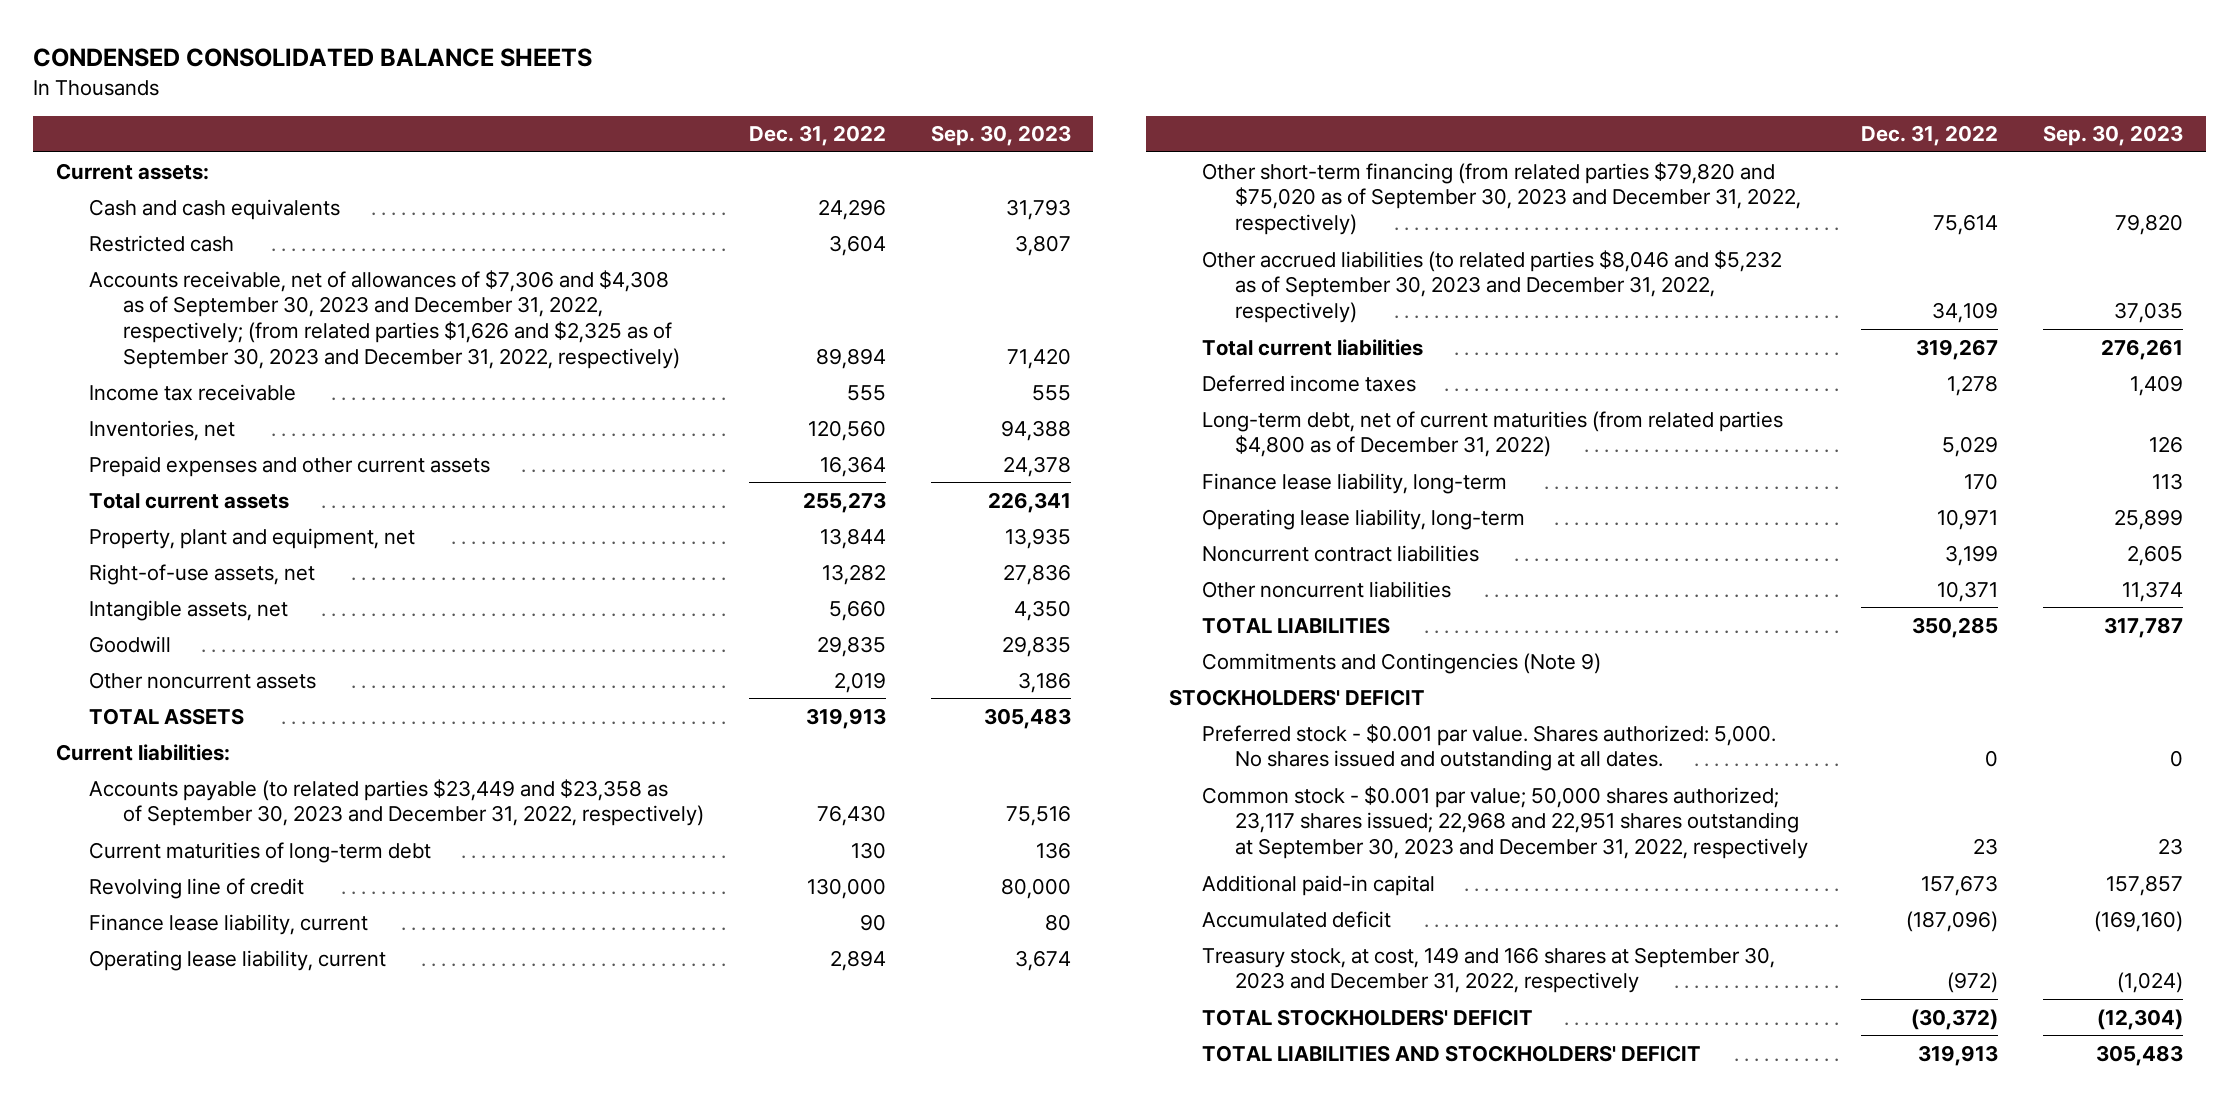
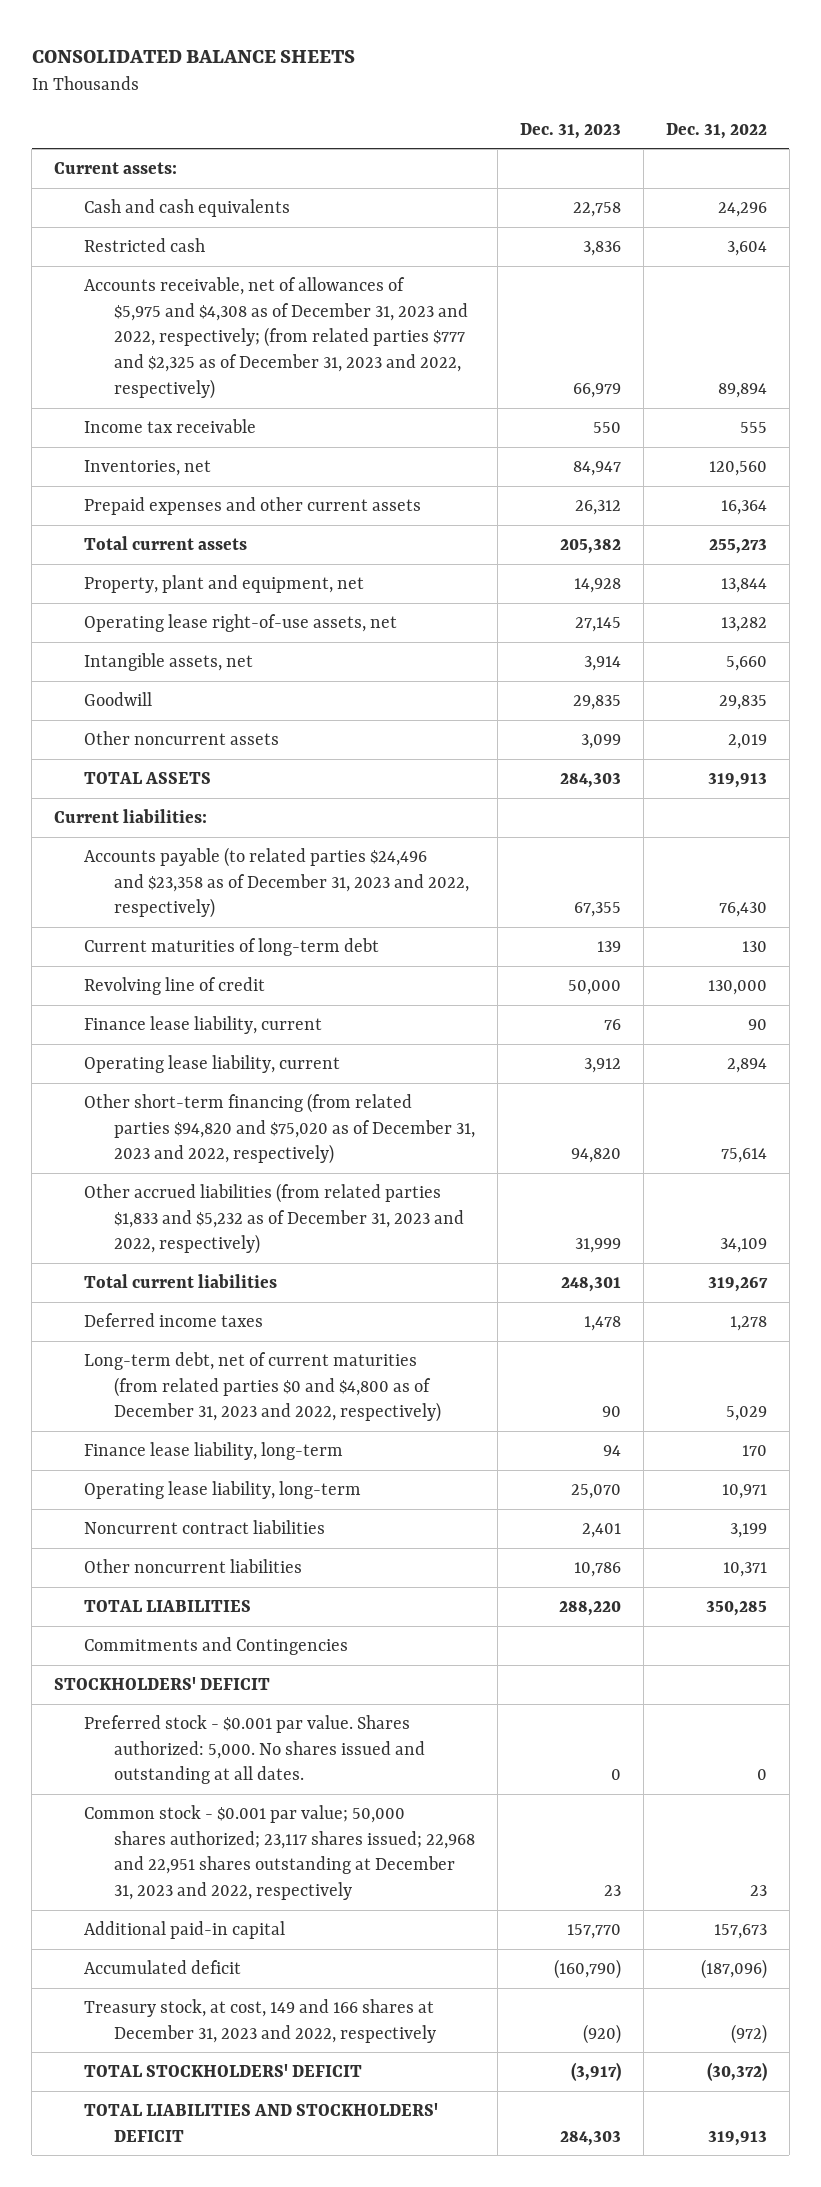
[33,48,593,68] CONDENSED CONSOLIDATED BALANCE SHEETS -> [31,49,355,63] CONSOLIDATED BALANCE SHEETS
[930,125,1071,147] Sep. 30, 2023 -> none
none -> [519,122,621,139] Dec. 31, 2023
[89,269,680,369] Accounts receivable, net of allowances of $7,306 and $4,308 as of September 30, 2023 and December 31, 2022, respectively; (from related parties $1,626 and $2,325 as of September 30, 2023 and December 31, 2022, respectively) -> [83,276,468,400] Accounts receivable, net of allowances of $5,975 and $4,308 as of December 31, 2023 and 2022, respectively; (from related parties $777 and $2,325 as of December 31, 2023 and 2022, respectively)
[89,563,316,585] Right-of-use assets, net -> [83,613,397,632] Operating lease right-of-use assets, net
[89,778,704,827] Accounts payable (to related parties $23,449 and $23,358 as of September 30, 2023 and December 31, 2022, respectively) -> [83,846,469,919] Accounts payable (to related parties $24,496 and $23,358 as of December 31, 2023 and 2022, respectively)
[1201,161,1802,236] Other short-term financing (from related parties $79,820 and $75,020 as of September 30, 2023 and December 31, 2022, respectively) -> [83,1092,475,1165] Other short-term financing (from related parties $94,820 and $75,020 as of December 31, 2023 and 2022, respectively)
[1201,249,1782,324] Other accrued liabilities (to related parties $8,046 and $5,232 as of September 30, 2023 and December 31, 2022, respectively) -> [83,1182,464,1255] Other accrued liabilities (from related parties $1,833 and $5,232 as of December 31, 2023 and 2022, respectively)
[1201,410,1783,458] Long-term debt, net of current maturities (from related parties $4,800 as of December 31, 2022) -> [83,1351,441,1423] Long-term debt, net of current maturities (from related parties $0 and $4,800 as of December 31, 2023 and 2022, respectively)
[1201,652,1601,674] Commitments and Contingencies (Note 9) -> [83,1636,348,1655] Commitments and Contingencies
[1201,785,1809,860] Common stock - $0.001 par value; 50,000 shares authorized; 23,117 shares issued; 22,968 and 22,951 shares outstanding at September 30, 2023 and December 31, 2022, respectively -> [83,1804,475,1901] Common stock - $0.001 par value; 50,000 shares authorized; 23,117 shares issued; 22,968 and 22,951 shares outstanding at December 31, 2023 and 2022, respectively
[1201,946,1775,994] Treasury stock, at cost, 149 and 166 shares at September 30, 2023 and December 31, 2022, respectively -> [83,1998,436,2043] Treasury stock, at cost, 149 and 166 shares at December 31, 2023 and 2022, respectively

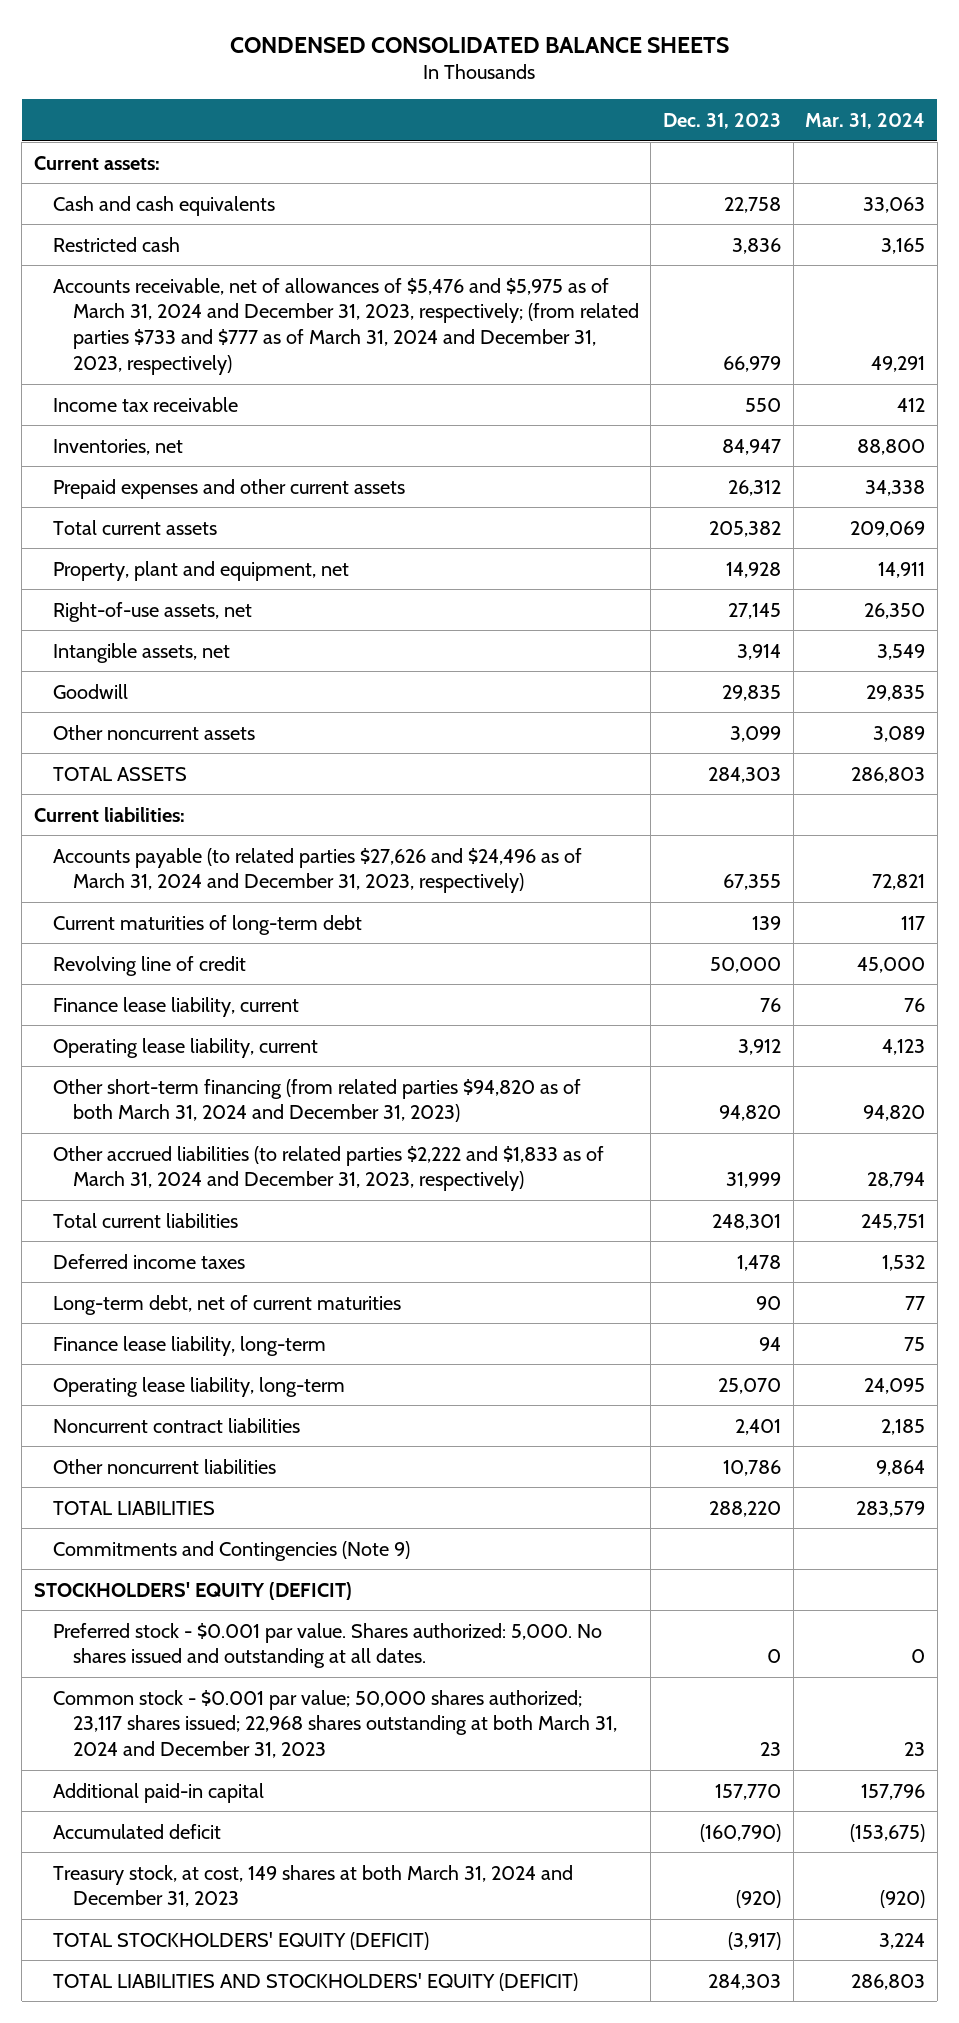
[31,49,355,63] CONSOLIDATED BALANCE SHEETS -> [230,36,730,53] CONDENSED CONSOLIDATED BALANCE SHEETS
[665,122,767,139] Dec. 31, 2022 -> none
none -> [805,112,926,129] Mar. 31, 2024
[83,276,468,400] Accounts receivable, net of allowances of $5,975 and $4,308 as of December 31, 2023 and 2022, respectively; (from related parties $777 and $2,325 as of December 31, 2023 and 2022, respectively) -> [53,277,639,375] Accounts receivable, net of allowances of $5,476 and $5,975 as of March 31, 2024 and December 31, 2023, respectively; (from related parties $733 and $777 as of March 31, 2024 and December 31, 2023, respectively)
[83,613,397,632] Operating lease right-of-use assets, net -> [53,601,253,622] Right-of-use assets, net
[83,846,469,919] Accounts payable (to related parties $24,496 and $23,358 as of December 31, 2023 and 2022, respectively) -> [53,847,583,894] Accounts payable (to related parties $27,626 and $24,496 as of March 31, 2024 and December 31, 2023, respectively)
[83,1092,475,1165] Other short-term financing (from related parties $94,820 and $75,020 as of December 31, 2023 and 2022, respectively) -> [53,1078,582,1123] Other short-term financing (from related parties $94,820 as of both March 31, 2024 and December 31, 2023)
[83,1182,464,1255] Other accrued liabilities (from related parties $1,833 and $5,232 as of December 31, 2023 and 2022, respectively) -> [53,1145,605,1192] Other accrued liabilities (to related parties $2,222 and $1,833 as of March 31, 2024 and December 31, 2023, respectively)
[83,1351,441,1423] Long-term debt, net of current maturities (from related parties $0 and $4,800 as of December 31, 2023 and 2022, respectively) -> [53,1294,402,1315] Long-term debt, net of current maturities
[83,1636,348,1655] Commitments and Contingencies -> [53,1540,411,1561] Commitments and Contingencies (Note 9)
[54,1676,271,1690] STOCKHOLDERS' DEFICIT -> [33,1581,352,1600] STOCKHOLDERS' EQUITY (DEFICIT)
[83,1804,475,1901] Common stock - $0.001 par value; 50,000 shares authorized; 23,117 shares issued; 22,968 and 22,951 shares outstanding at December 31, 2023 and 2022, respectively -> [53,1689,617,1759] Common stock - $0.001 par value; 50,000 shares authorized; 23,117 shares issued; 22,968 shares outstanding at both March 31, 2024 and December 31, 2023
[83,1998,436,2043] Treasury stock, at cost, 149 and 166 shares at December 31, 2023 and 2022, respectively -> [53,1864,574,1908] Treasury stock, at cost, 149 shares at both March 31, 2024 and December 31, 2023
[83,2063,362,2077] TOTAL STOCKHOLDERS' DEFICIT -> [53,1931,430,1950] TOTAL STOCKHOLDERS' EQUITY (DEFICIT)
[83,2102,438,2142] TOTAL LIABILITIES AND STOCKHOLDERS' DEFICIT -> [53,1972,579,1991] TOTAL LIABILITIES AND STOCKHOLDERS' EQUITY (DEFICIT)

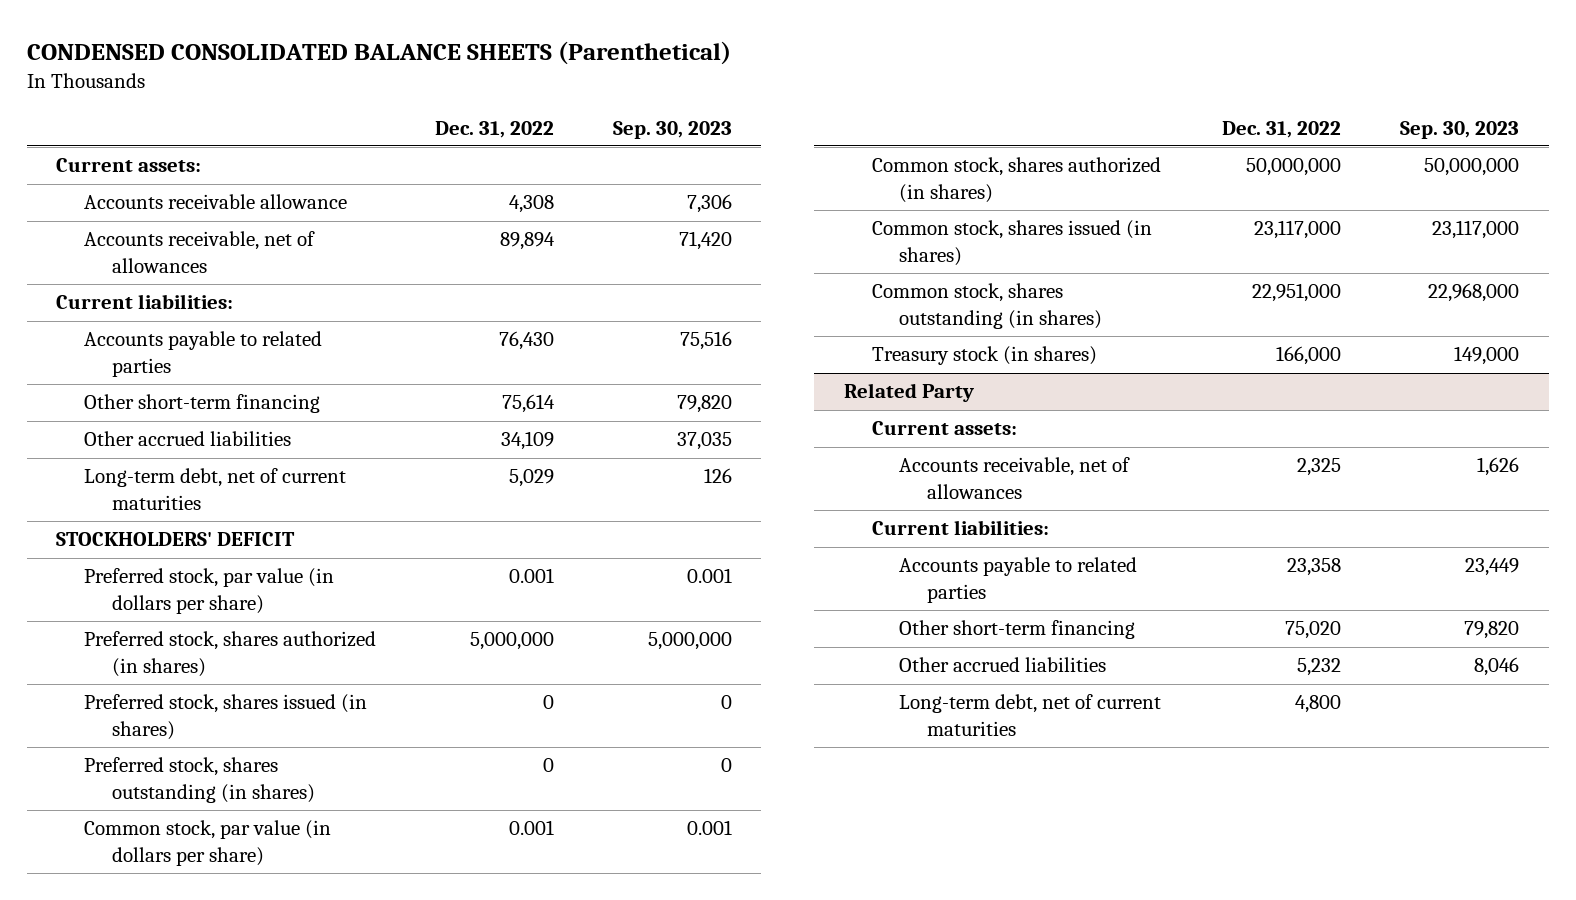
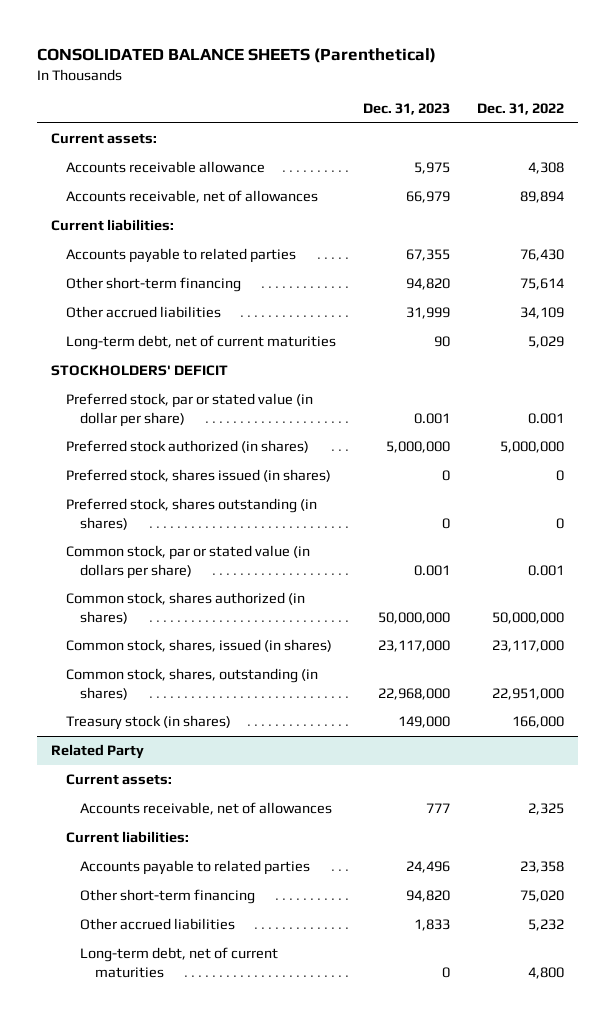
[26,40,731,65] CONDENSED CONSOLIDATED BALANCE SHEETS (Parenthetical) -> [37,48,437,64] CONSOLIDATED BALANCE SHEETS (Parenthetical)
[612,120,732,139] Sep. 30, 2023 -> none
none -> [362,103,450,116] Dec. 31, 2023
[84,568,335,614] Preferred stock, par value (in dollars per share) -> [65,393,313,427] Preferred stock, par or stated value (in dollar per share)
[84,631,377,677] Preferred stock, shares authorized (in shares) -> [65,440,309,454] Preferred stock authorized (in shares)
[84,820,332,866] Common stock, par value (in dollars per share) -> [65,545,310,579] Common stock, par or stated value (in dollars per share)
[871,220,1152,266] Common stock, shares issued (in shares) -> [65,639,332,653] Common stock, shares, issued (in shares)
[871,283,1103,329] Common stock, shares outstanding (in shares) -> [65,668,318,700] Common stock, shares, outstanding (in shares)

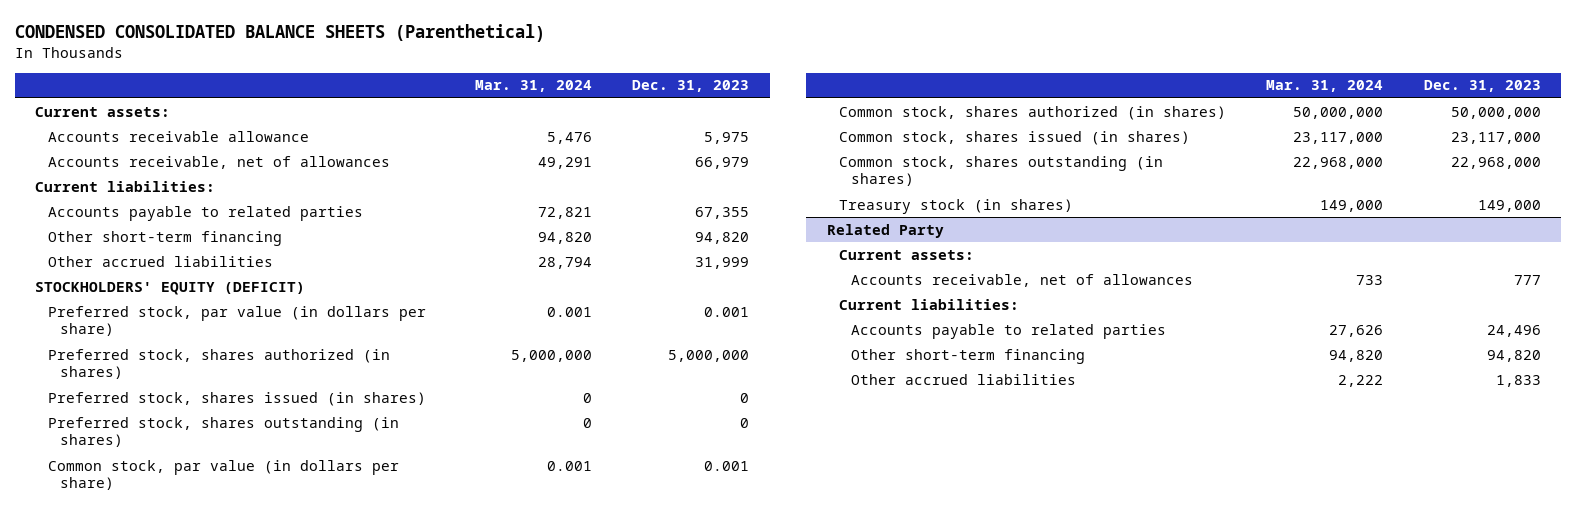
[37,48,437,64] CONSOLIDATED BALANCE SHEETS (Parenthetical) -> [15,24,546,43] CONDENSED CONSOLIDATED BALANCE SHEETS (Parenthetical)
[477,103,565,116] Dec. 31, 2022 -> none
none -> [475,80,593,93] Mar. 31, 2024
[65,335,336,351] Long-term debt, net of current maturities -> none
[50,365,228,377] STOCKHOLDERS' DEFICIT -> [35,281,306,295] STOCKHOLDERS' EQUITY (DEFICIT)
[65,393,313,427] Preferred stock, par or stated value (in dollar per share) -> [47,305,426,337] Preferred stock, par value (in dollars per share)
[65,440,309,454] Preferred stock authorized (in shares) -> [47,348,390,380] Preferred stock, shares authorized (in shares)
[65,545,310,579] Common stock, par or stated value (in dollars per share) -> [47,459,399,491] Common stock, par value (in dollars per share)
[65,639,332,653] Common stock, shares, issued (in shares) -> [838,130,1190,145] Common stock, shares issued (in shares)
[65,668,318,700] Common stock, shares, outstanding (in shares) -> [838,155,1163,187] Common stock, shares outstanding (in shares)
[80,947,279,978] Long-term debt, net of current maturities -> none

